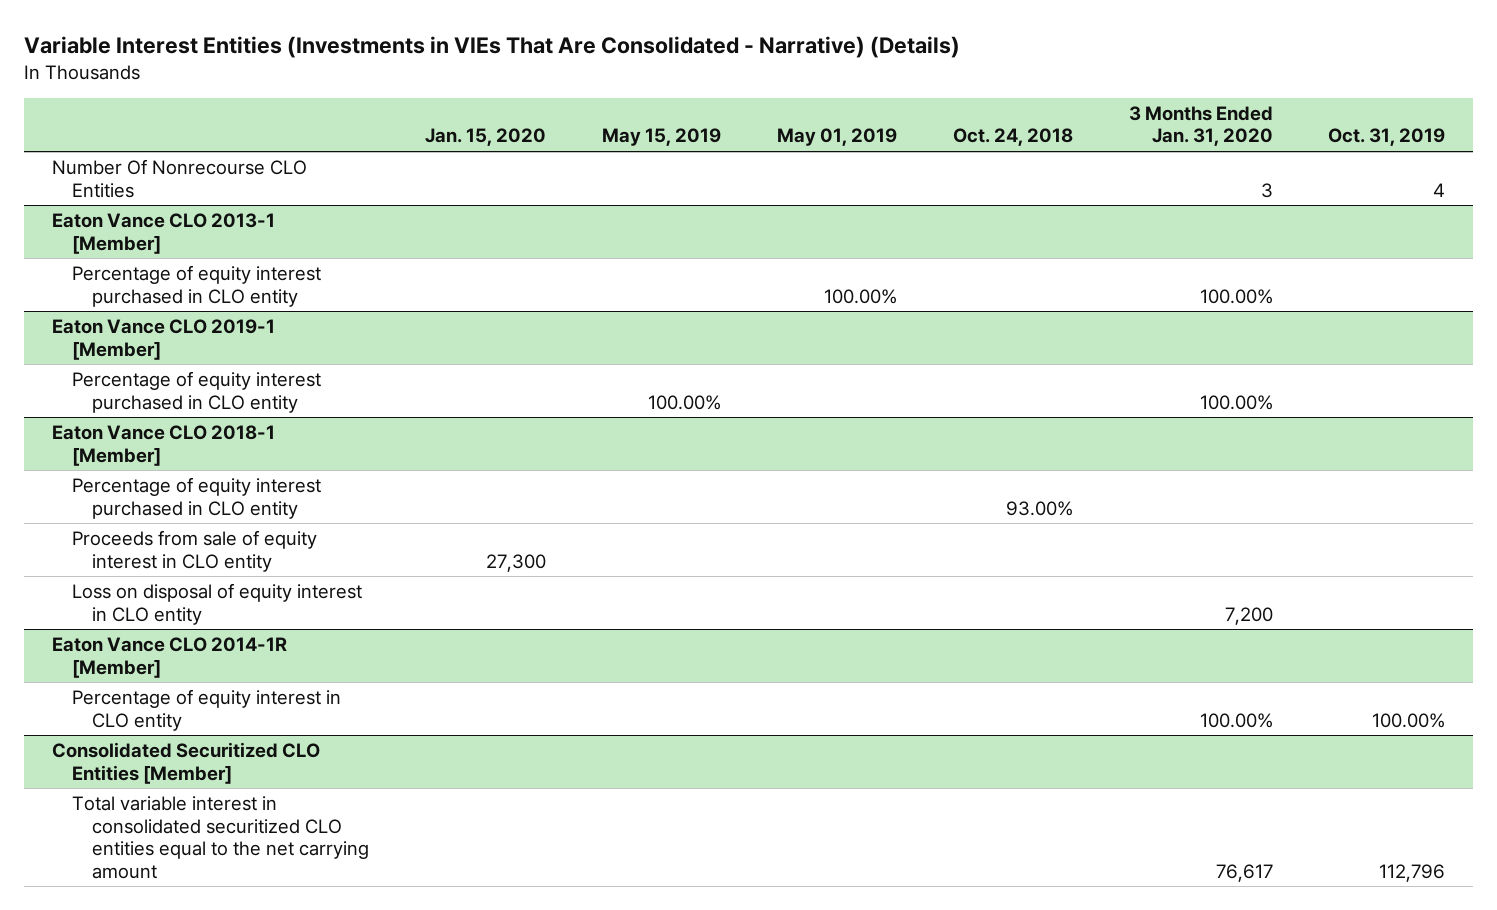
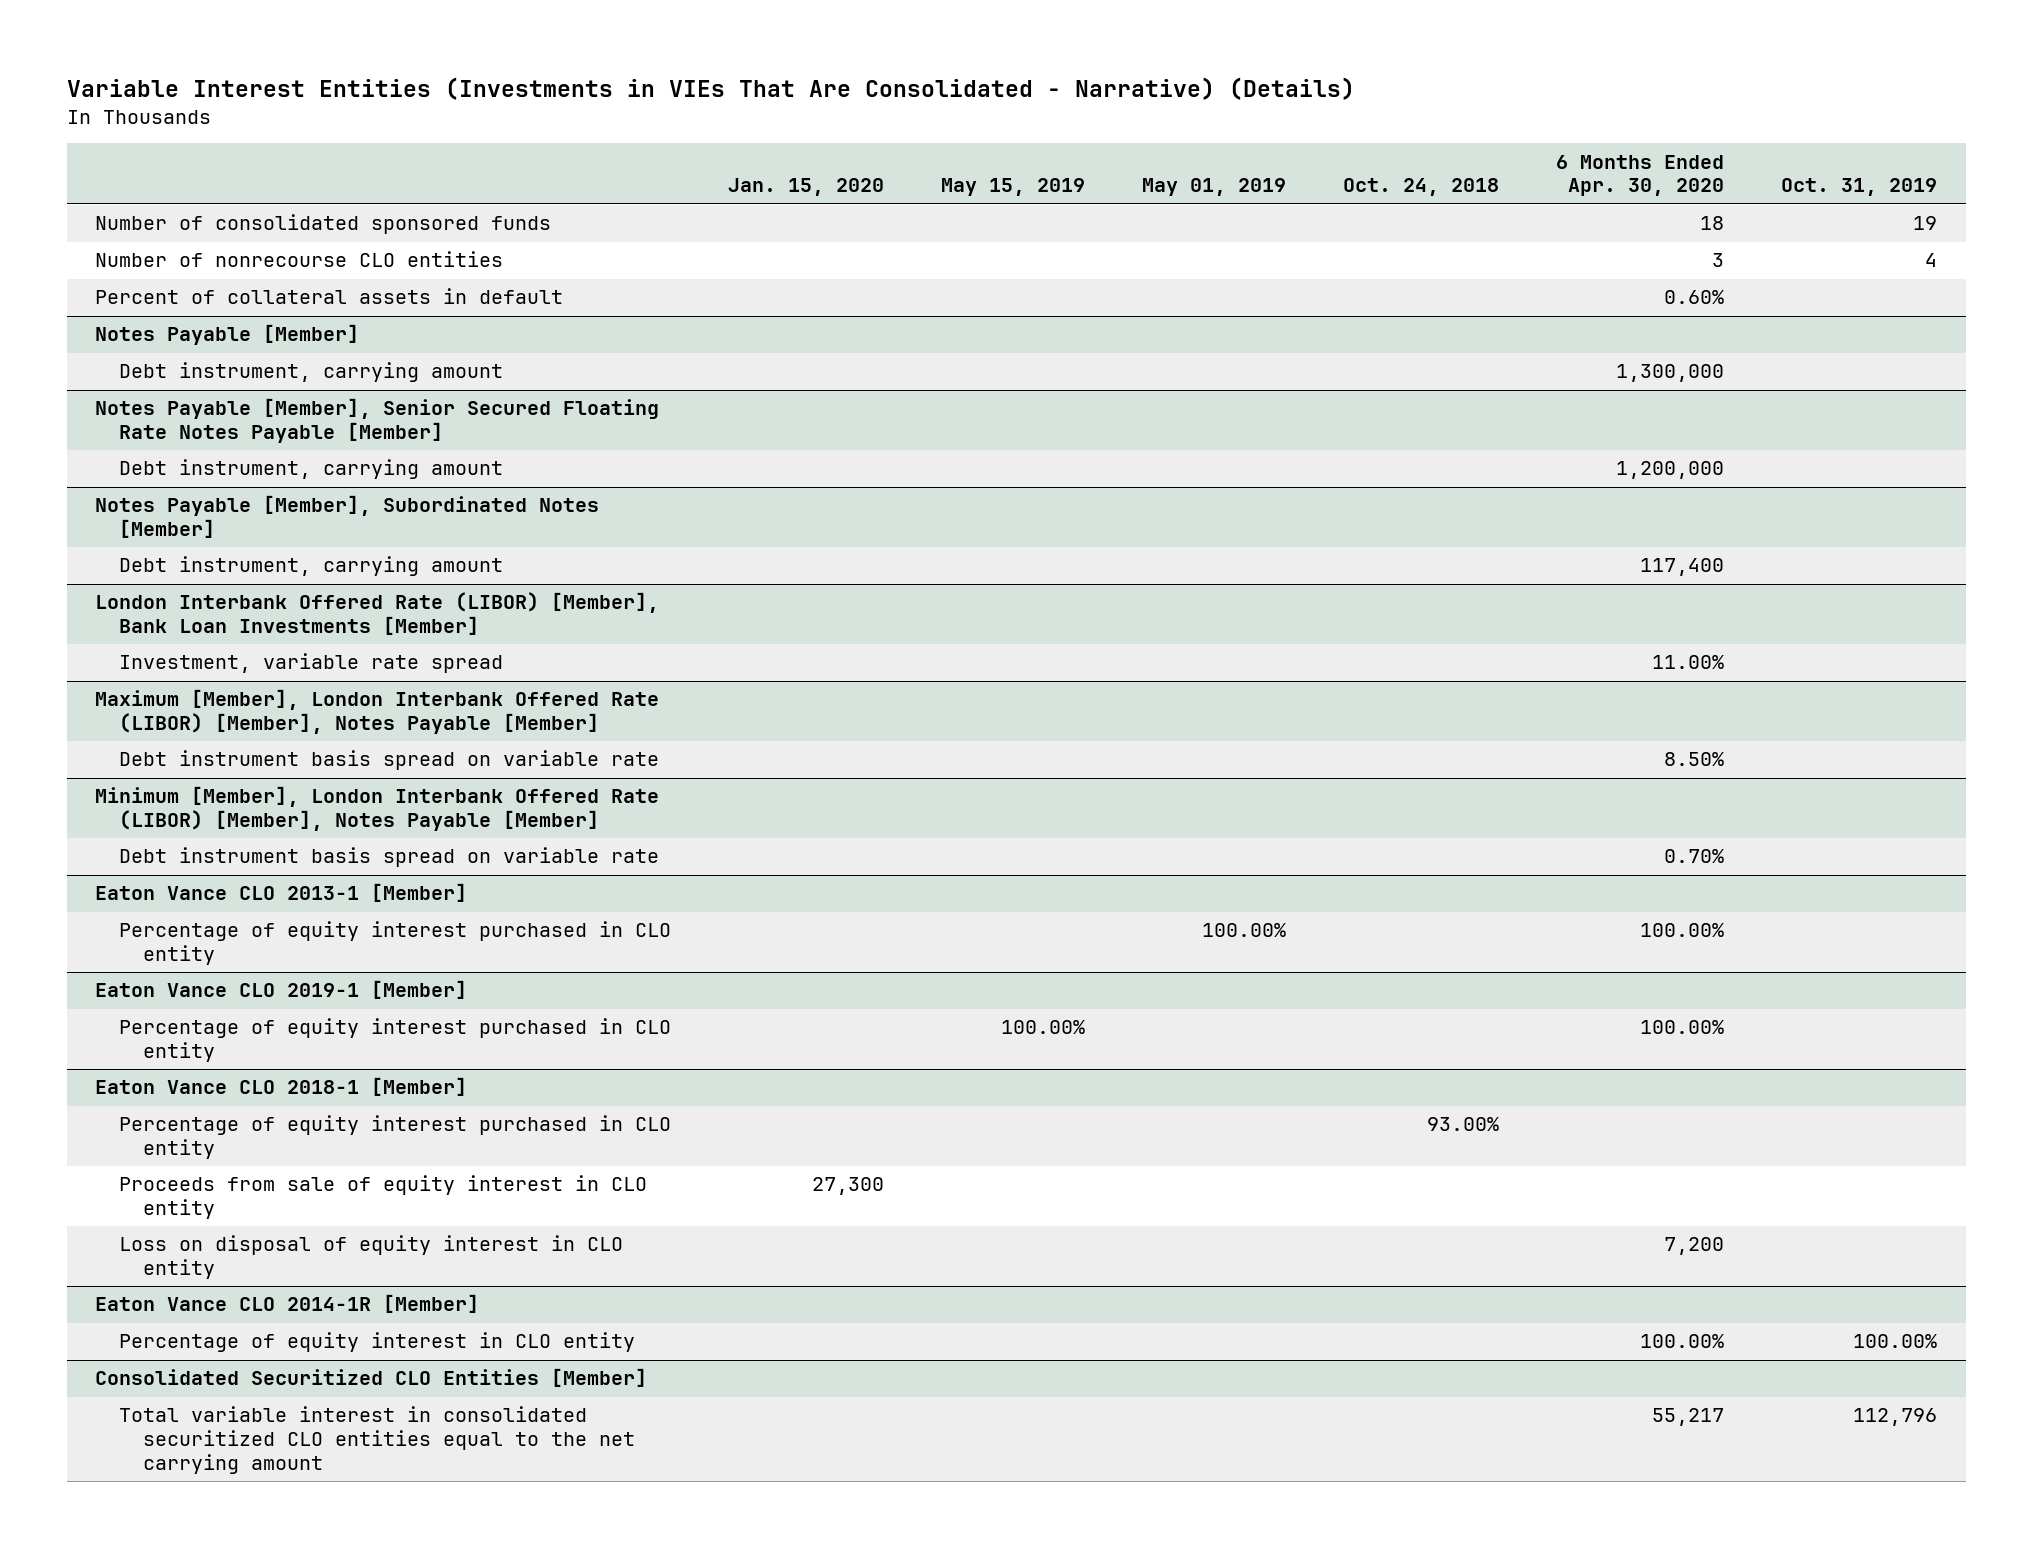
[1128,105,1273,147] 3 Months Ended Jan. 31, 2020 -> none
none -> [1556,154,1725,197] 6 Months Ended Apr. 30, 2020
none -> [95,214,552,235] Number of consolidated sponsored funds
[51,159,307,198] Number Of Nonrecourse CLO Entities -> [95,251,504,268] Number of nonrecourse CLO entities
none -> [95,288,564,305] Percent of collateral assets in default
none -> [95,324,360,346] Notes Payable [Member]
none -> [119,362,504,383] Debt instrument, carrying amount
none -> [95,398,660,443] Notes Payable [Member], Senior Secured Floating Rate Notes Payable [Member]
none -> [119,459,504,480] Debt instrument, carrying amount
none -> [95,495,600,538] Notes Payable [Member], Subordinated Notes [Member]
none -> [119,556,504,577] Debt instrument, carrying amount
none -> [95,592,660,635] London Interbank Offered Rate (LIBOR) [Member], Bank Loan Investments [Member]
none -> [119,653,504,674] Investment, variable rate spread
none -> [95,689,660,734] Maximum [Member], London Interbank Offered Rate (LIBOR) [Member], Notes Payable [Member]
none -> [119,750,660,771] Debt instrument basis spread on variable rate
none -> [95,786,660,831] Minimum [Member], London Interbank Offered Rate (LIBOR) [Member], Notes Payable [Member]
none -> [119,847,660,868] Debt instrument basis spread on variable rate

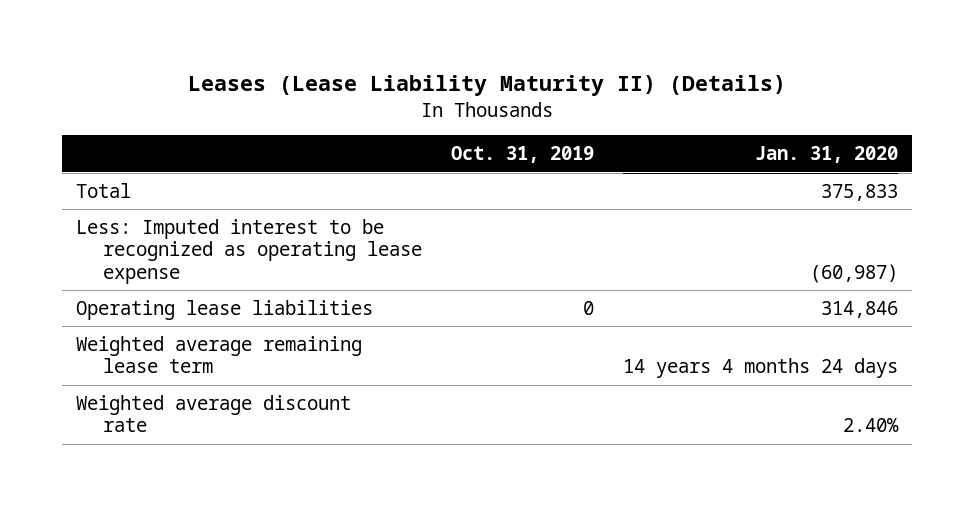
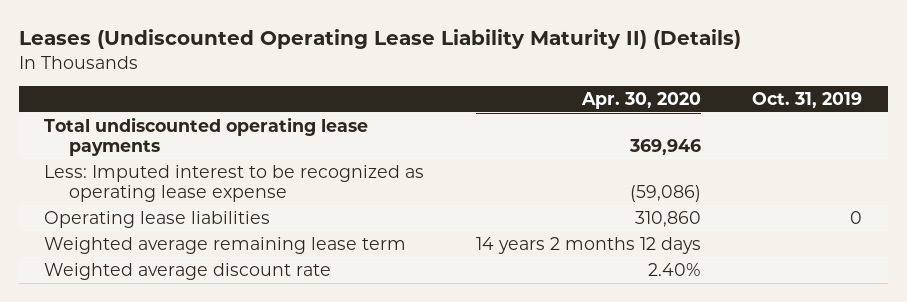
[187,75,786,97] Leases (Lease Liability Maturity II) (Details) -> [18,29,741,50] Leases (Undiscounted Operating Lease Liability Maturity II) (Details)
[754,146,898,164] Jan. 31, 2020 -> none
none -> [580,91,701,109] Apr. 30, 2020
[76,183,132,199] Total -> [44,117,369,157] Total undiscounted operating lease payments

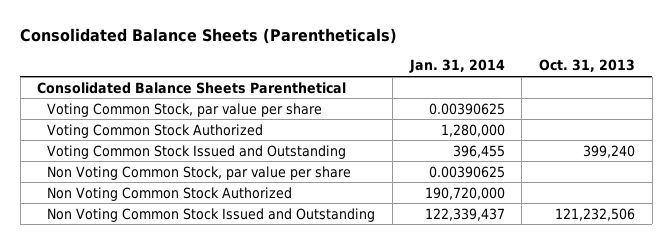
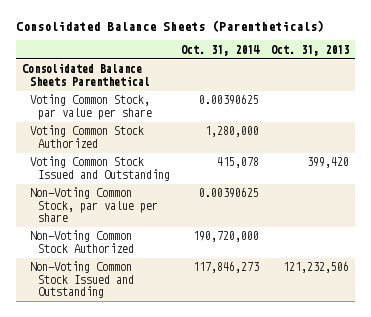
[408,59,505,74] Jan. 31, 2014 -> none
none -> [181,44,261,56] Oct. 31, 2014
[582,144,635,158] 399,240 -> [306,157,349,169] 399,420
[47,165,352,180] Non Voting Common Stock, par value per share -> [29,187,158,222] Non-Voting Common Stock, par value per share
[47,186,293,201] Non Voting Common Stock Authorized -> [29,230,134,253] Non-Voting Common Stock Authorized
[47,207,376,222] Non Voting Common Stock Issued and Outstanding -> [29,261,134,298] Non-Voting Common Stock Issued and Outstanding

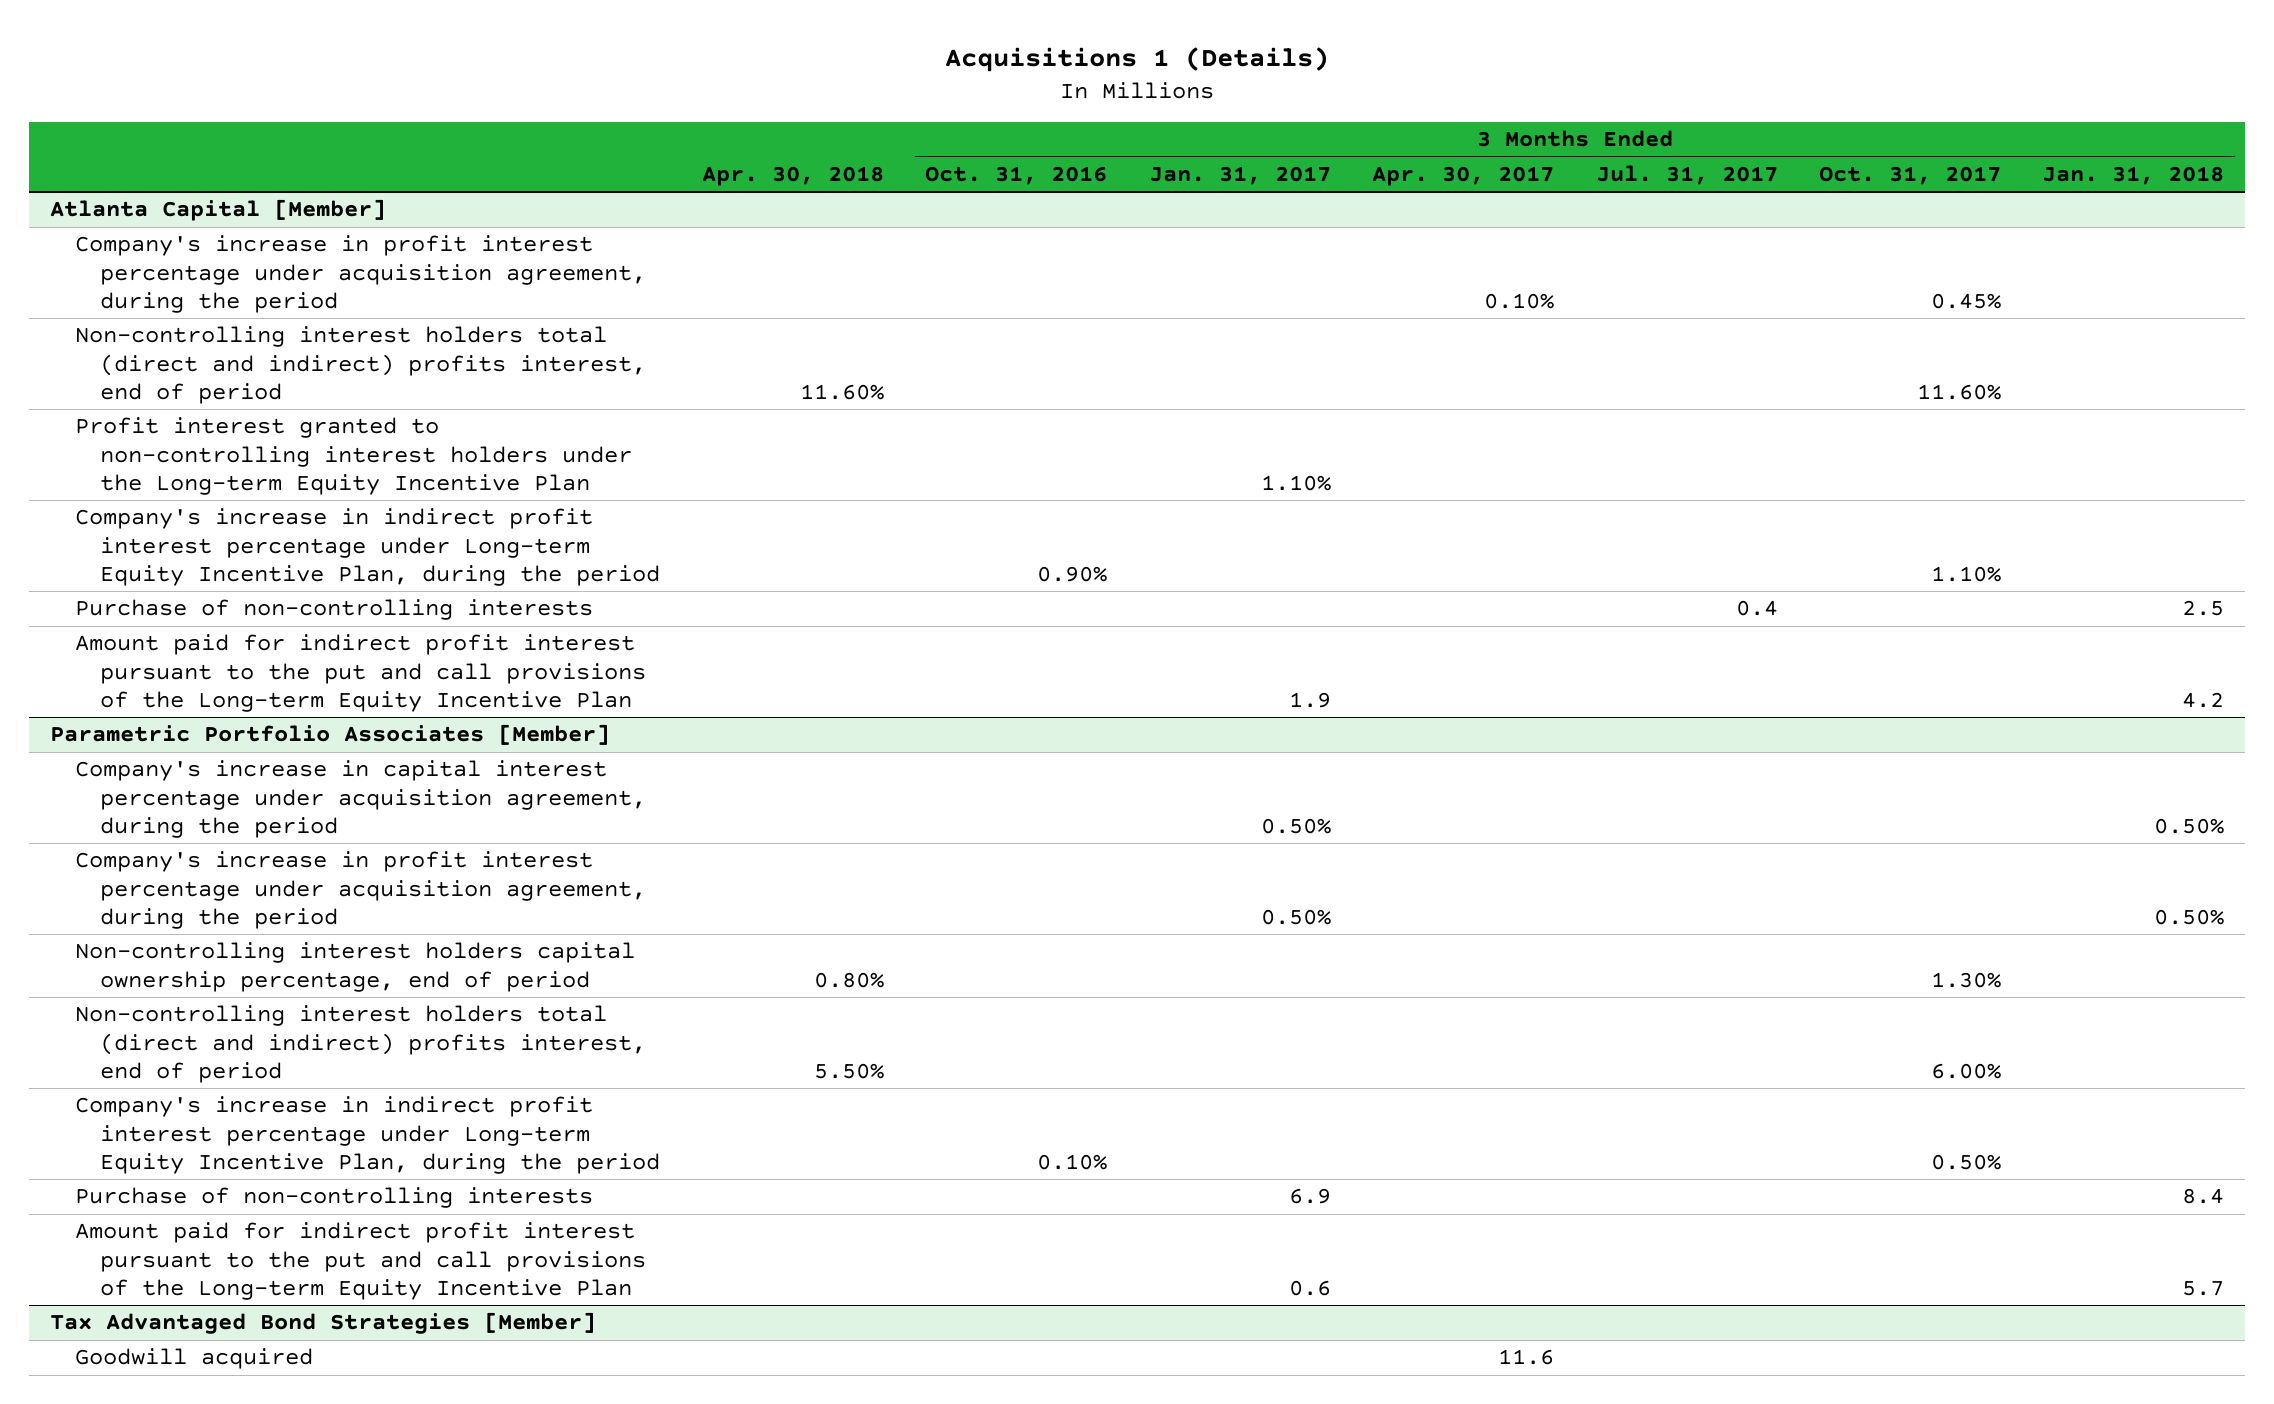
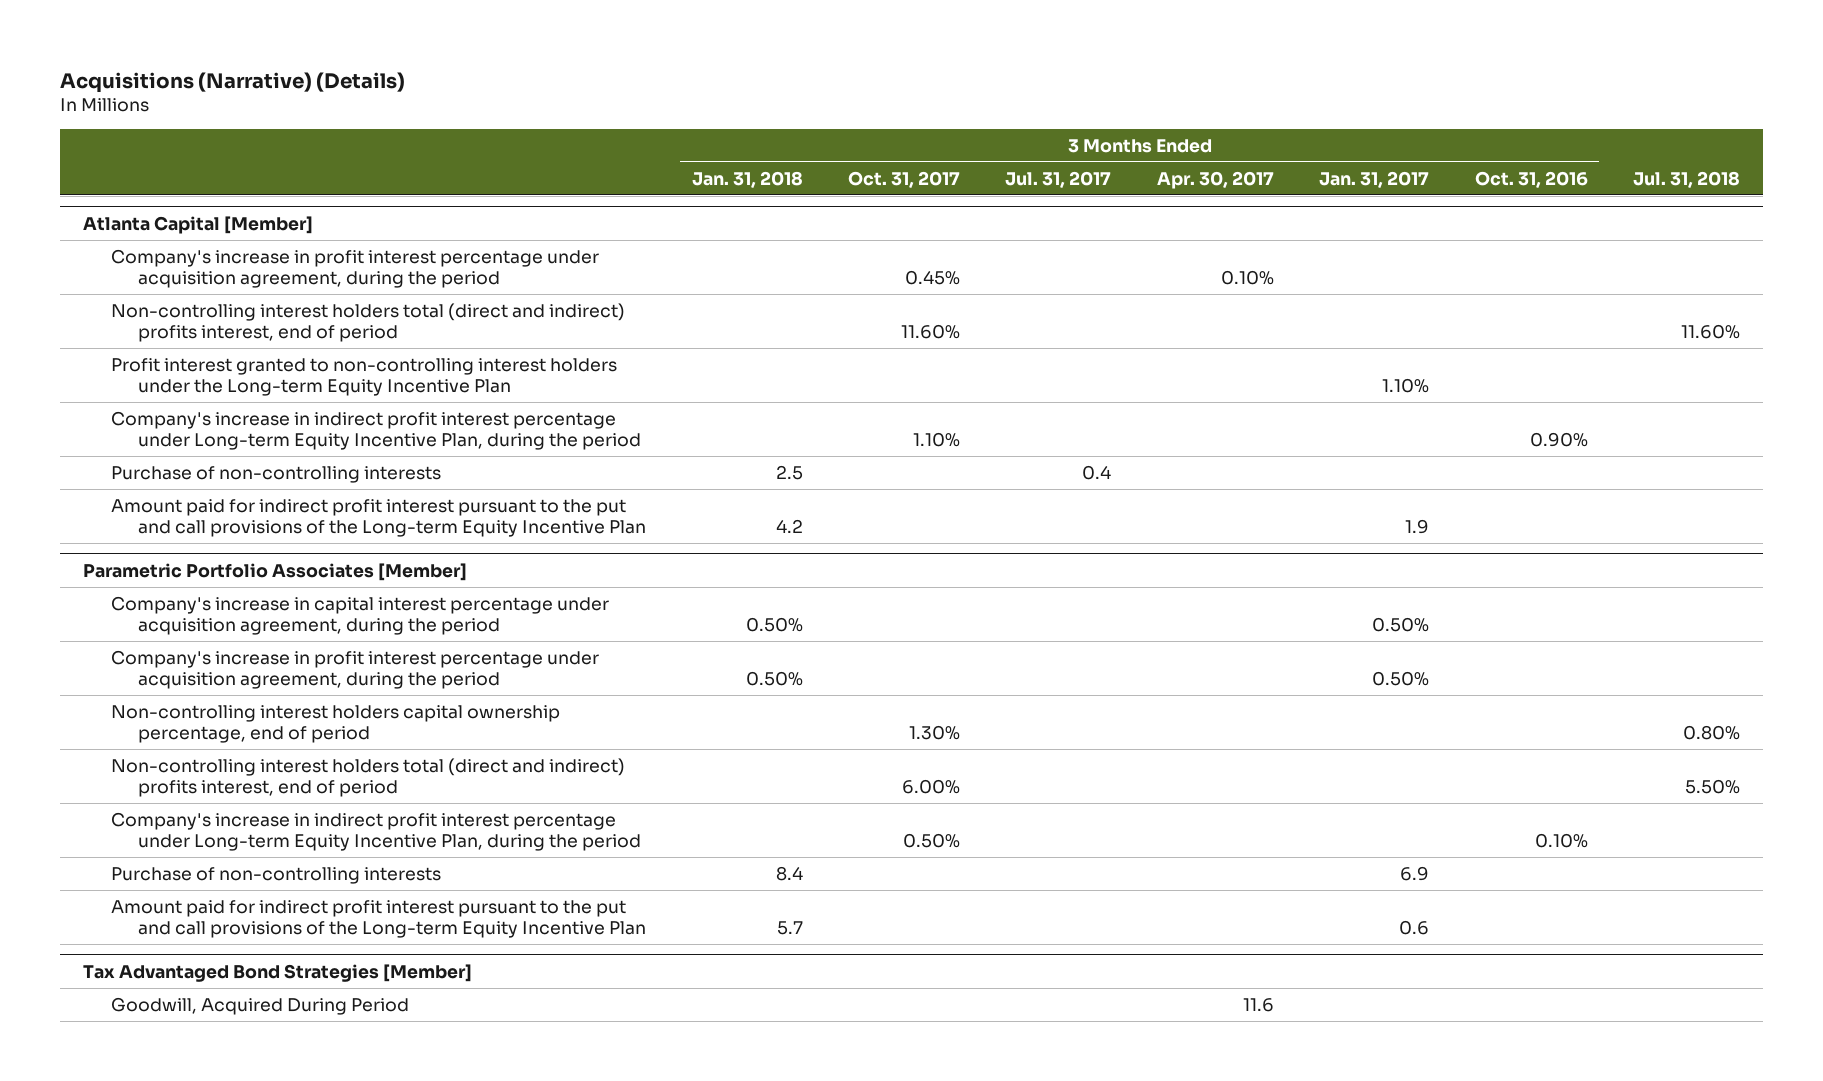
[944,46,1329,72] Acquisitions 1 (Details) -> [60,71,406,93] Acquisitions (Narrative) (Details)
[701,166,884,187] Apr. 30, 2018 -> none
none -> [1633,170,1741,188] Jul. 31, 2018
[75,1348,314,1370] Goodwill acquired -> [110,996,409,1015] Goodwill, Acquired During Period

